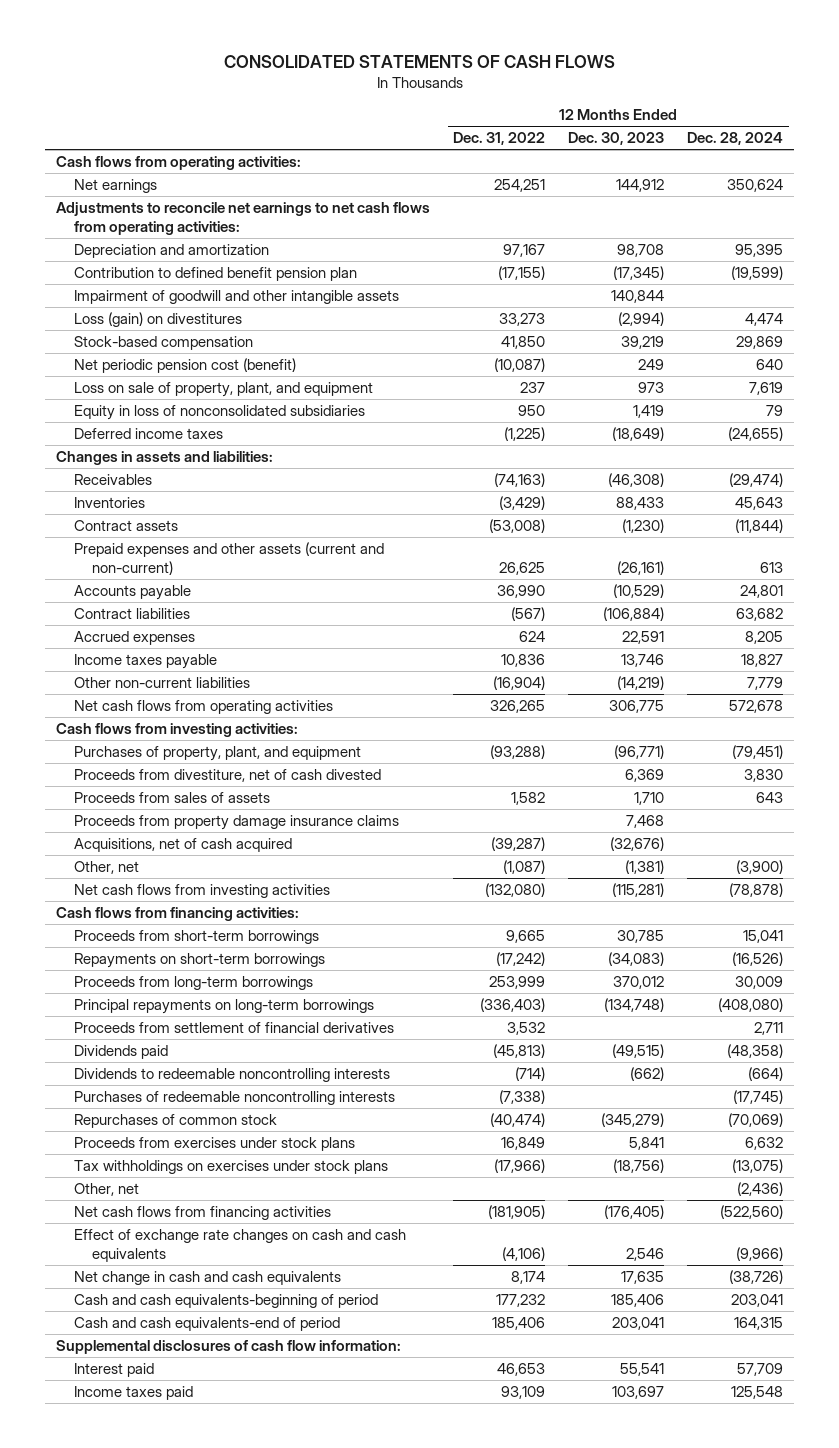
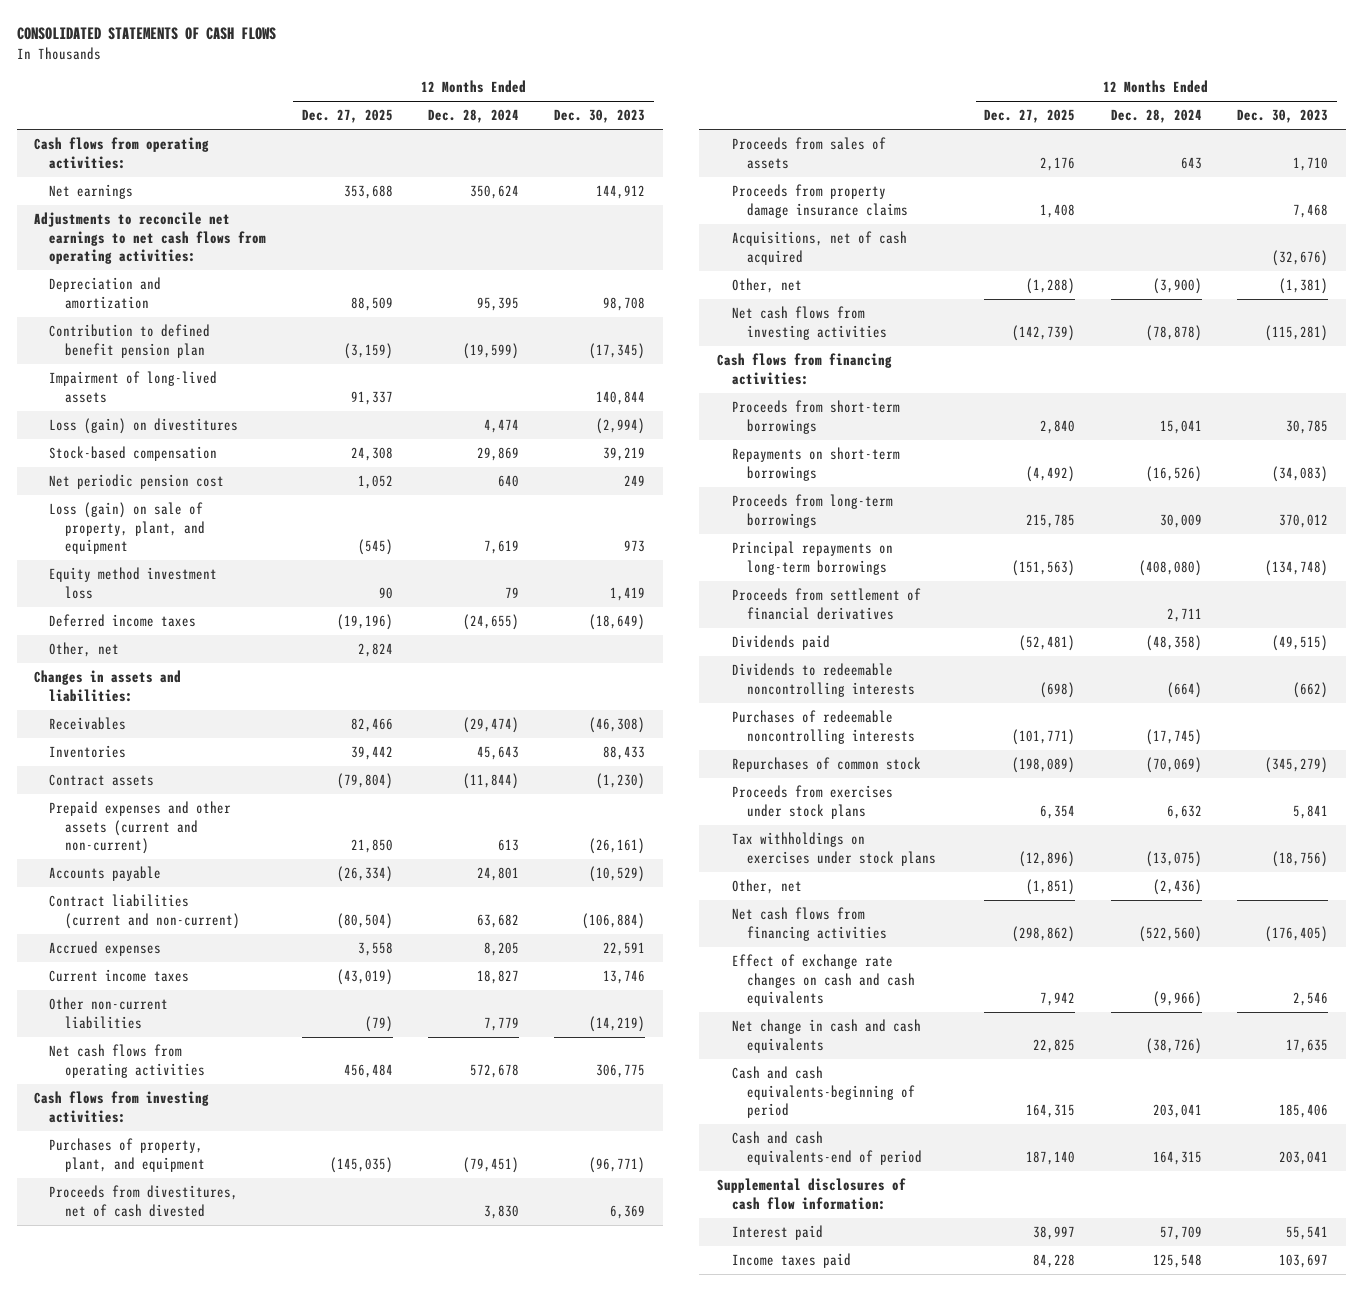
[453,132,546,146] Dec. 31, 2022 -> none
none -> [301,109,393,124] Dec. 27, 2025
[74,289,400,304] Impairment of goodwill and other intangible assets -> [49,371,218,403] Impairment of long-lived assets
[74,357,297,373] Net periodic pension cost (benefit) -> [49,474,225,490] Net periodic pension cost
[74,381,374,397] Loss on sale of property, plant, and equipment -> [49,502,205,555] Loss (gain) on sale of property, plant, and equipment
[74,404,366,420] Equity in loss of nonconsolidated subsidiaries -> [49,567,218,599] Equity method investment loss
none -> [49,642,120,658] Other, net
[74,607,191,619] Contract liabilities -> [49,894,240,929] Contract liabilities (current and non-current)
[74,653,218,669] Income taxes payable -> [49,969,190,983] Current income taxes
[74,768,382,782] Proceeds from divestiture, net of cash divested -> [49,1185,239,1217] Proceeds from divestitures, net of cash divested

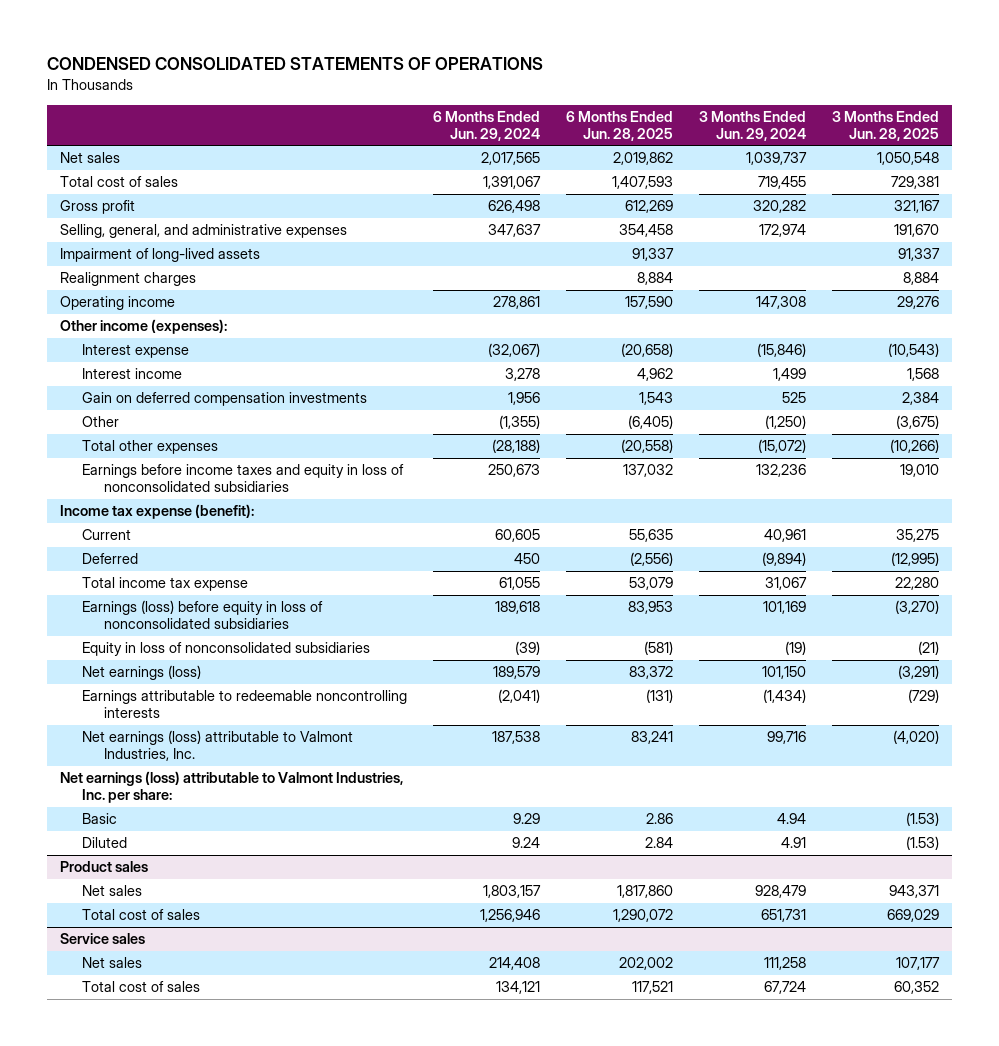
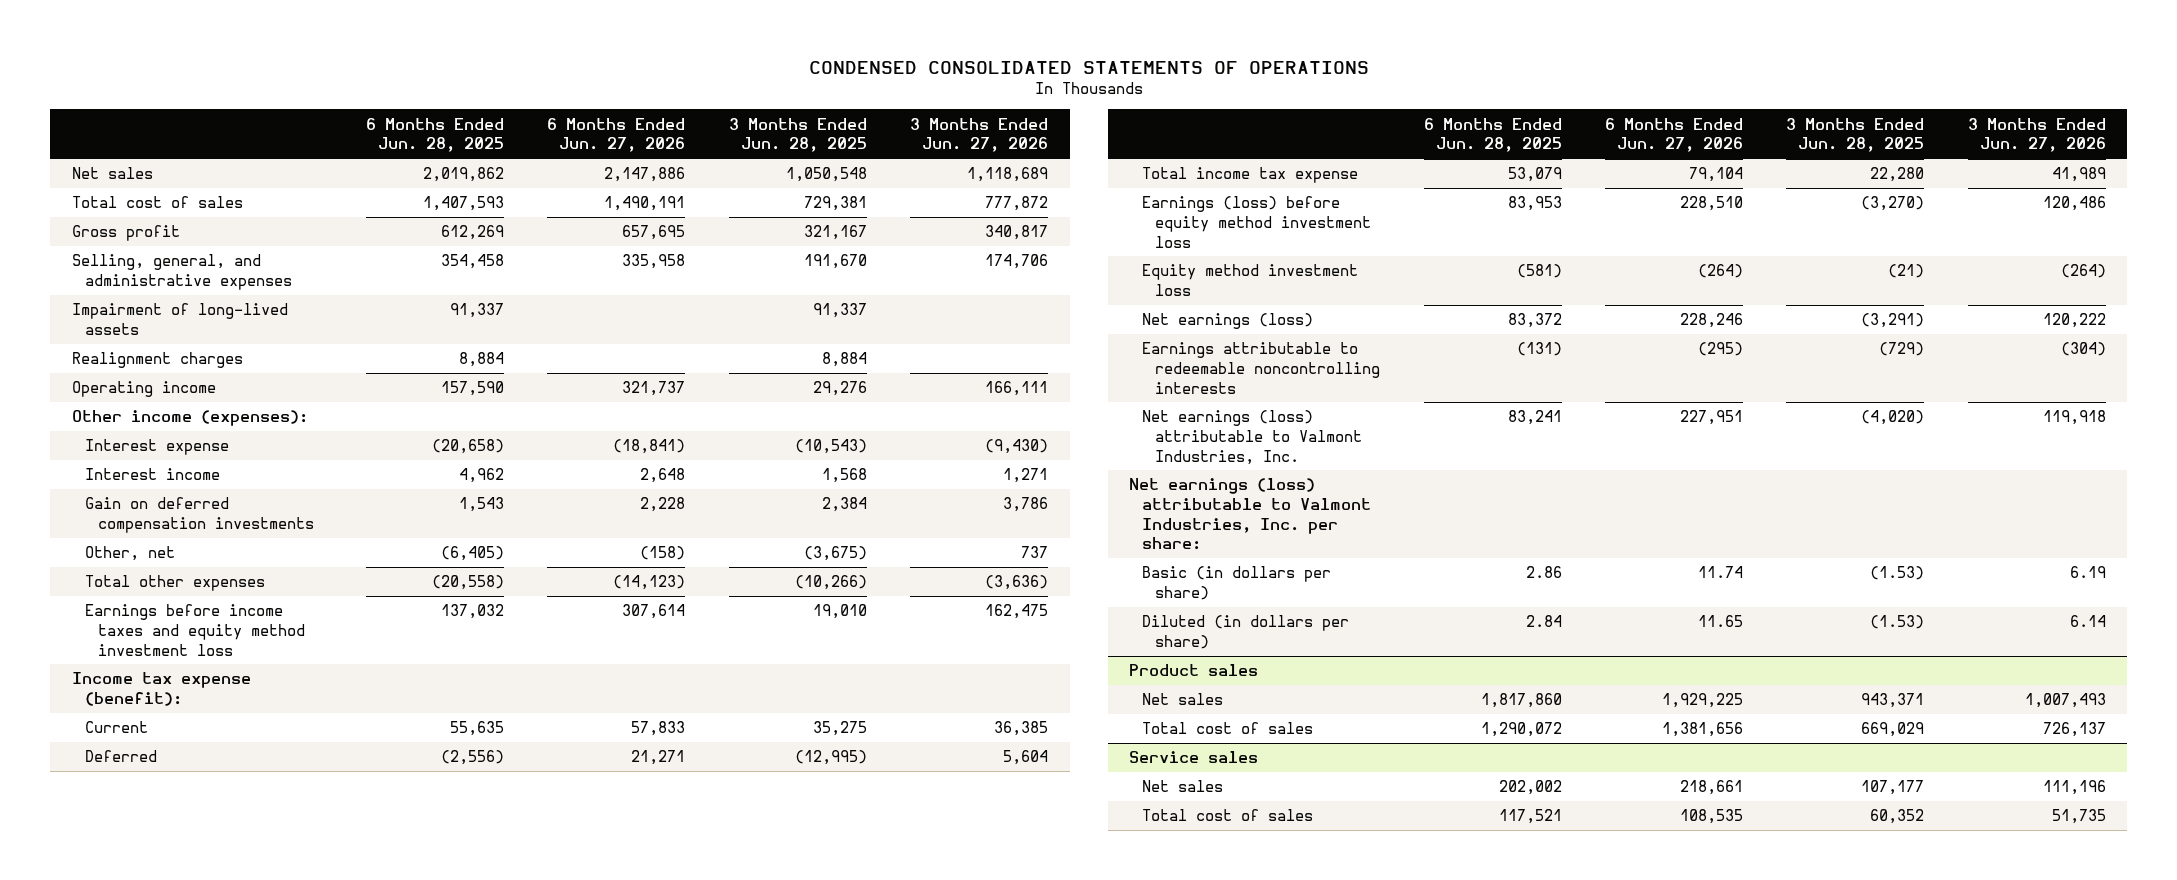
[432,110,540,141] 6 Months Ended Jun. 29, 2024 -> none
[698,110,806,141] 3 Months Ended Jun. 29, 2024 -> none
none -> [547,117,686,153] 6 Months Ended Jun. 27, 2026
none -> [910,117,1049,153] 3 Months Ended Jun. 27, 2026
[81,416,119,428] Other -> [84,546,175,562] Other, net
[81,464,404,493] Earnings before income taxes and equity in loss of nonconsolidated subsidiaries -> [84,604,305,656] Earnings before income taxes and equity method investment loss
[81,600,323,630] Earnings (loss) before equity in loss of nonconsolidated subsidiaries -> [1142,196,1372,248] Earnings (loss) before equity method investment loss
[81,642,370,657] Equity in loss of nonconsolidated subsidiaries -> [1142,264,1359,296] Equity method investment loss
[81,813,117,825] Basic -> [1142,566,1332,600] Basic (in dollars per share)
[81,837,127,849] Diluted -> [1142,615,1350,649] Diluted (in dollars per share)

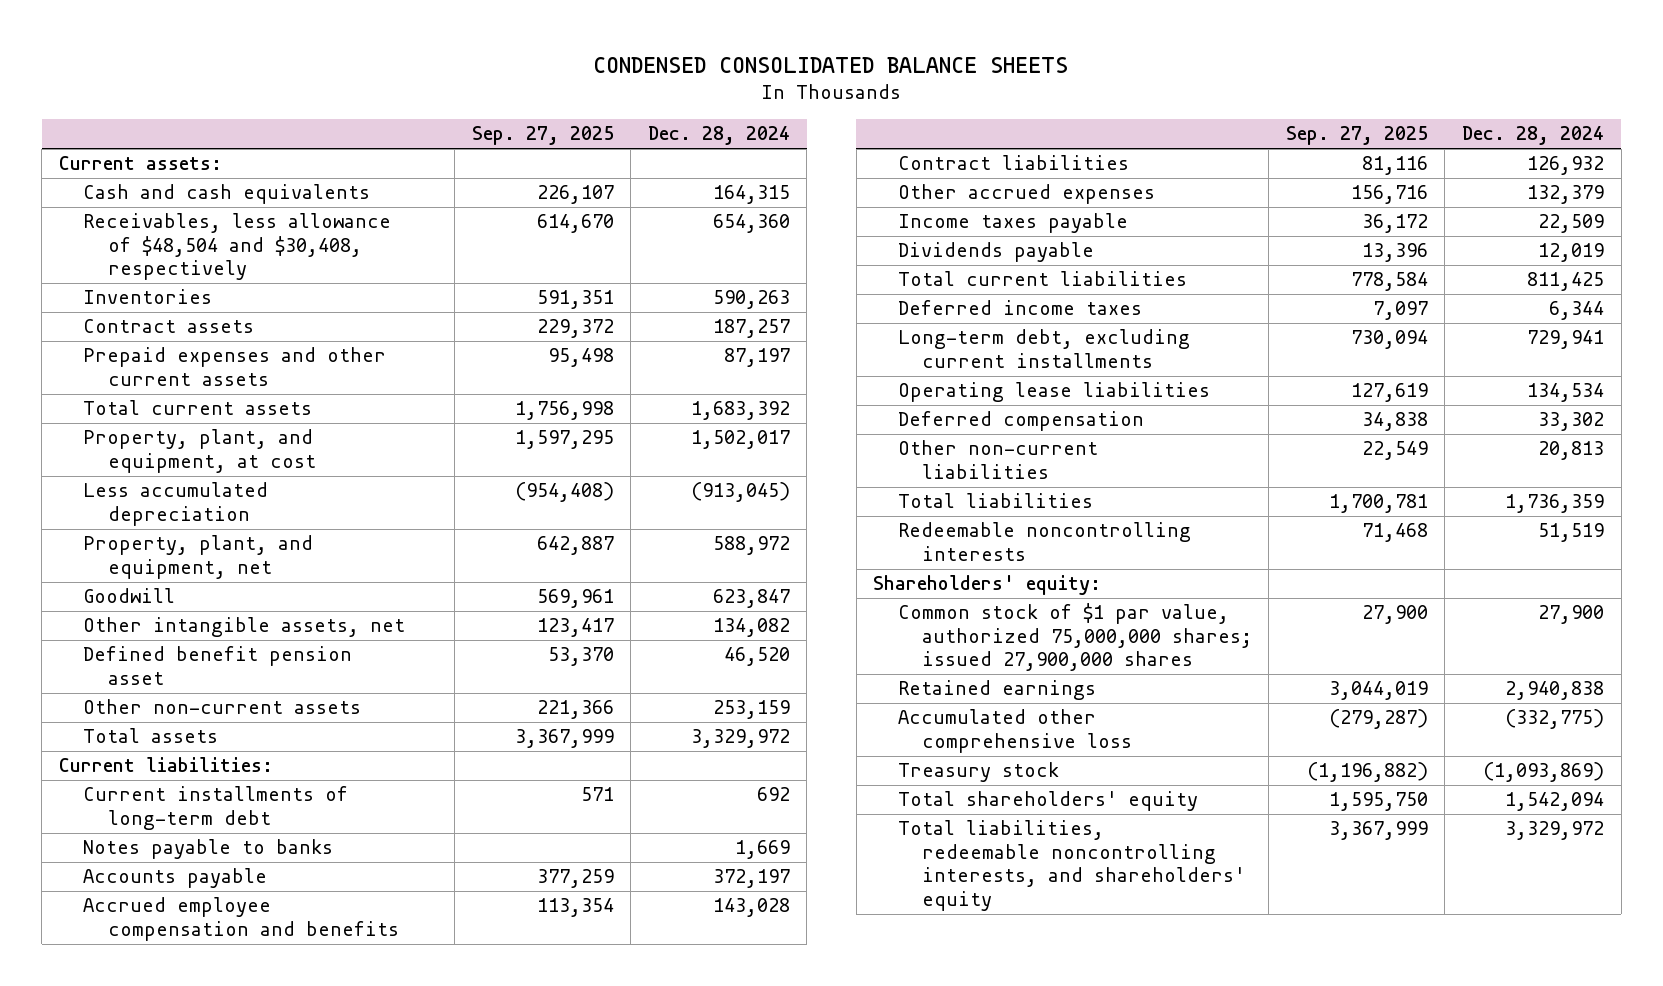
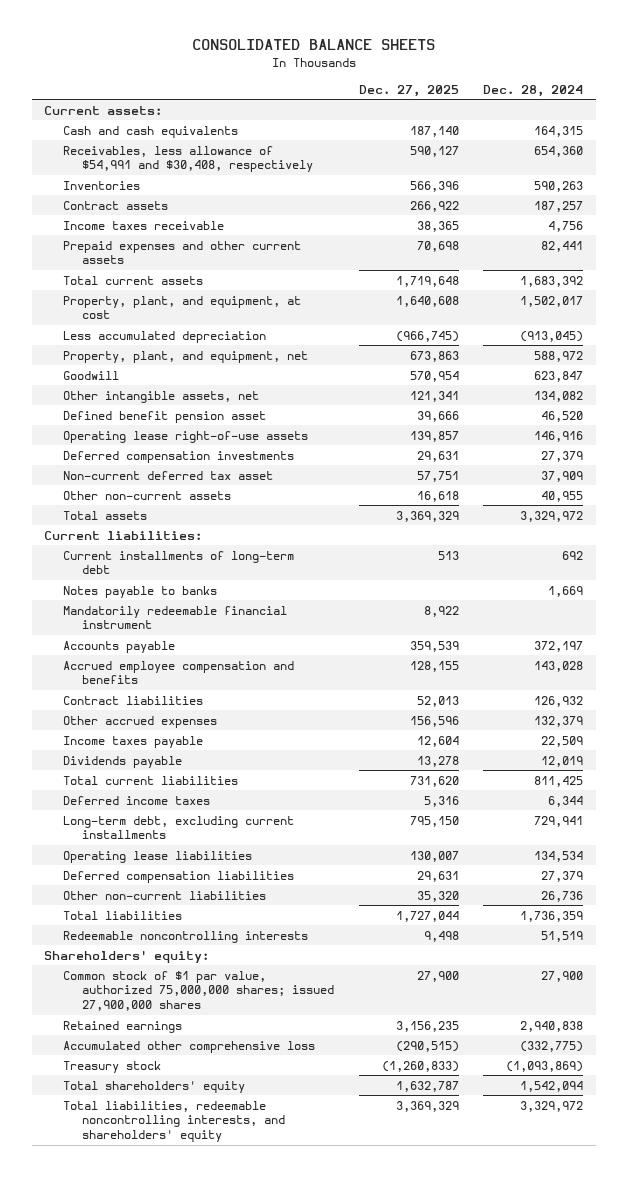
[593,56,1069,73] CONDENSED CONSOLIDATED BALANCE SHEETS -> [191,39,435,51] CONSOLIDATED BALANCE SHEETS
[471,126,614,146] Sep. 27, 2025 -> none
none -> [358,84,459,97] Dec. 27, 2025
[83,213,392,281] Receivables, less allowance of $48,504 and $30,408, respectively -> [62,145,313,173] Receivables, less allowance of $54,991 and $30,408, respectively
none -> [62,220,224,230] Income taxes receivable
[723,348,790,368] 87,197 -> [541,240,584,252] 82,441
none -> [62,430,308,443] Operating lease right-of-use assets
none -> [62,450,294,463] Deferred compensation investments
none -> [62,470,273,480] Non-current deferred tax asset
[712,700,790,720] 253,159 -> [541,490,584,502] 40,955
none -> [62,605,287,630] Mandatorily redeemable financial instrument
[897,411,1144,432] Deferred compensation -> [62,870,294,883] Deferred compensation liabilities
[1538,412,1605,432] 33,302 -> [541,870,584,882] 27,379
[1538,441,1605,461] 20,813 -> [541,890,584,902] 26,736

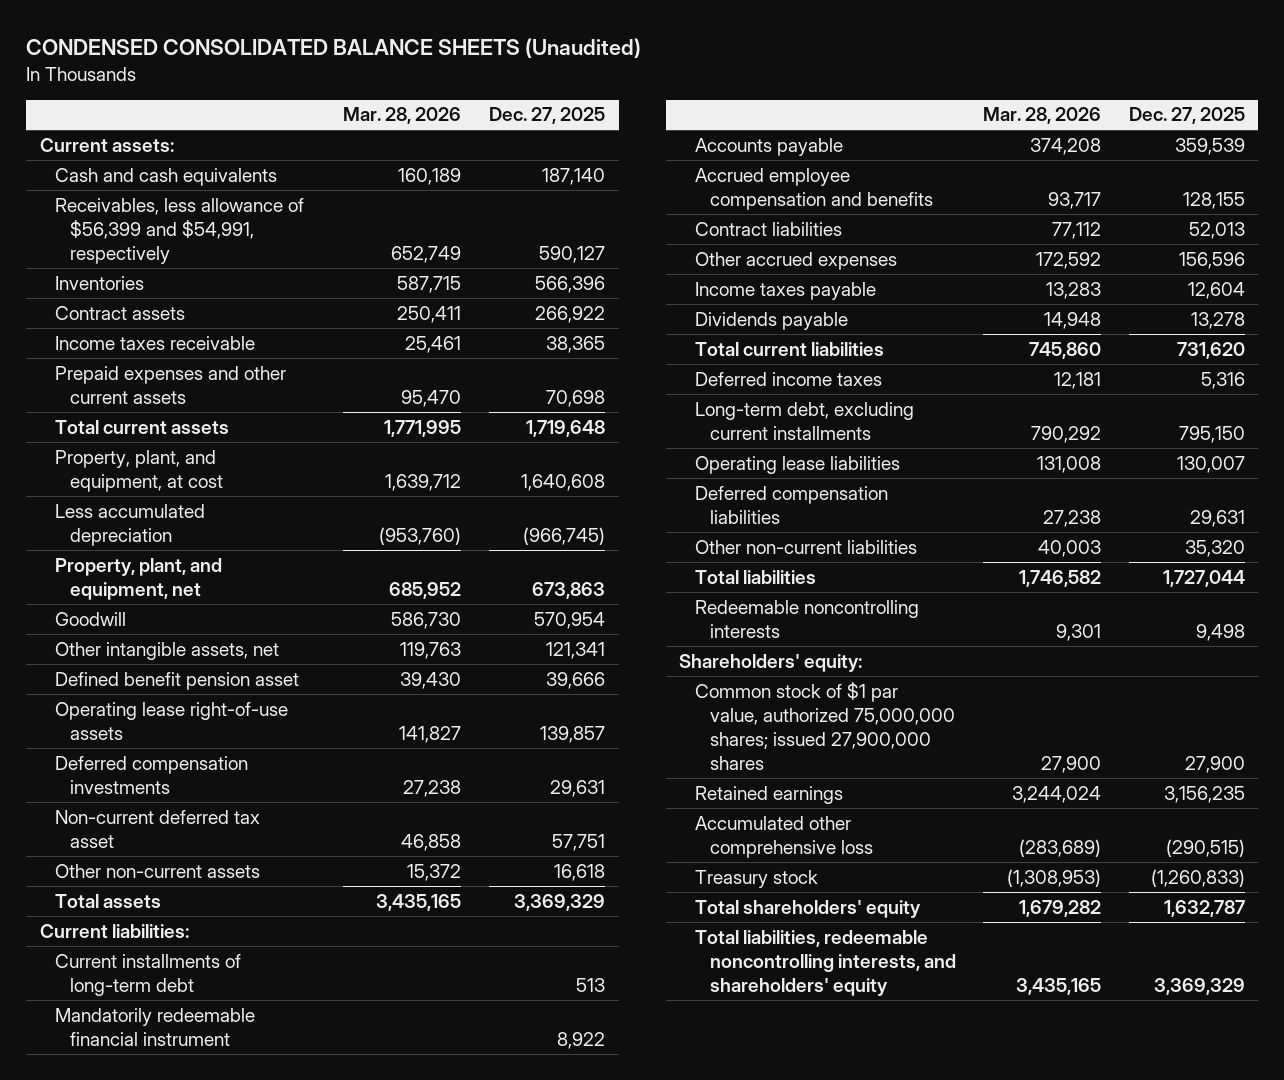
[191,39,435,51] CONSOLIDATED BALANCE SHEETS -> [25,38,641,59] CONDENSED CONSOLIDATED BALANCE SHEETS (Unaudited)
[483,84,584,97] Dec. 28, 2024 -> none
none -> [343,107,462,125] Mar. 28, 2026
[62,145,313,173] Receivables, less allowance of $54,991 and $30,408, respectively -> [54,197,304,265] Receivables, less allowance of $56,399 and $54,991, respectively
[62,585,217,598] Notes payable to banks -> none

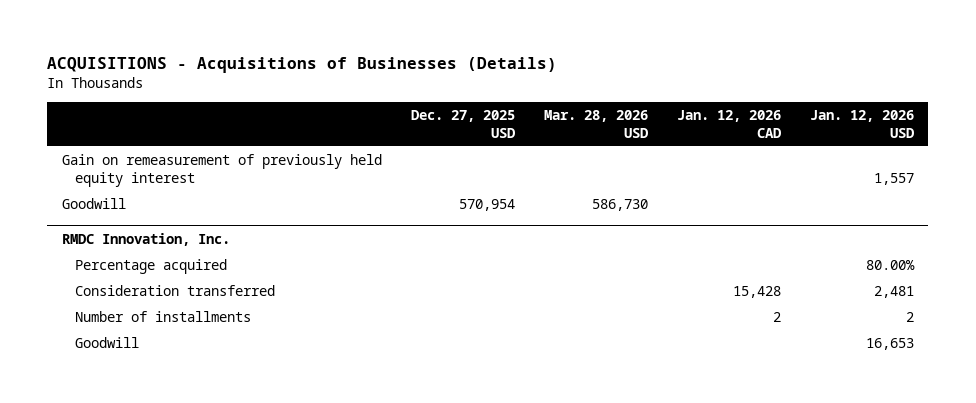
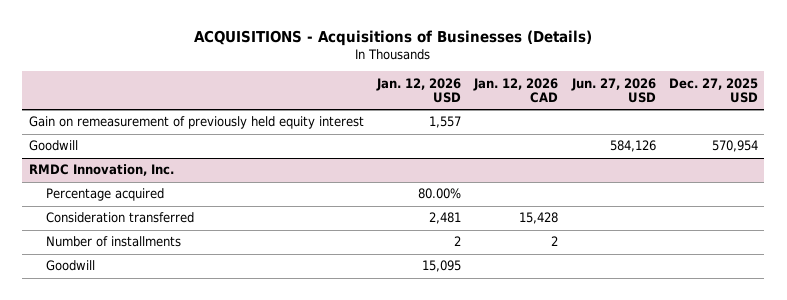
[543,110,648,138] Mar. 28, 2026 USD -> none
none -> [570,77,656,104] Jun. 27, 2026 USD
[865,338,914,351] 16,653 -> [422,260,462,273] 15,095

